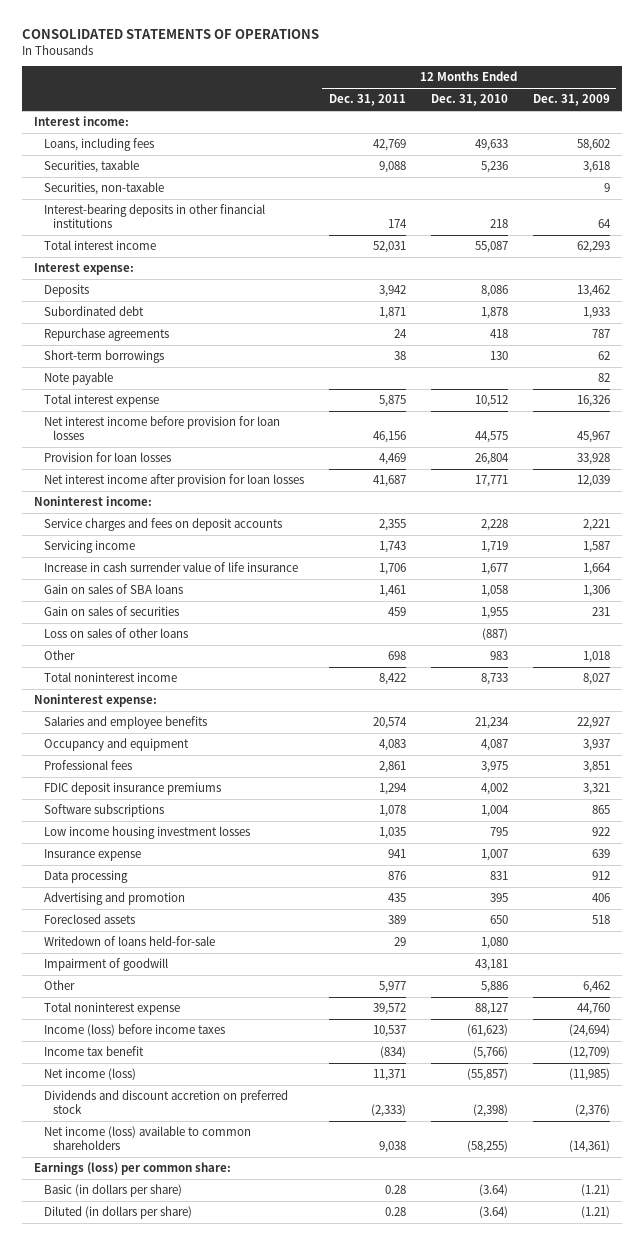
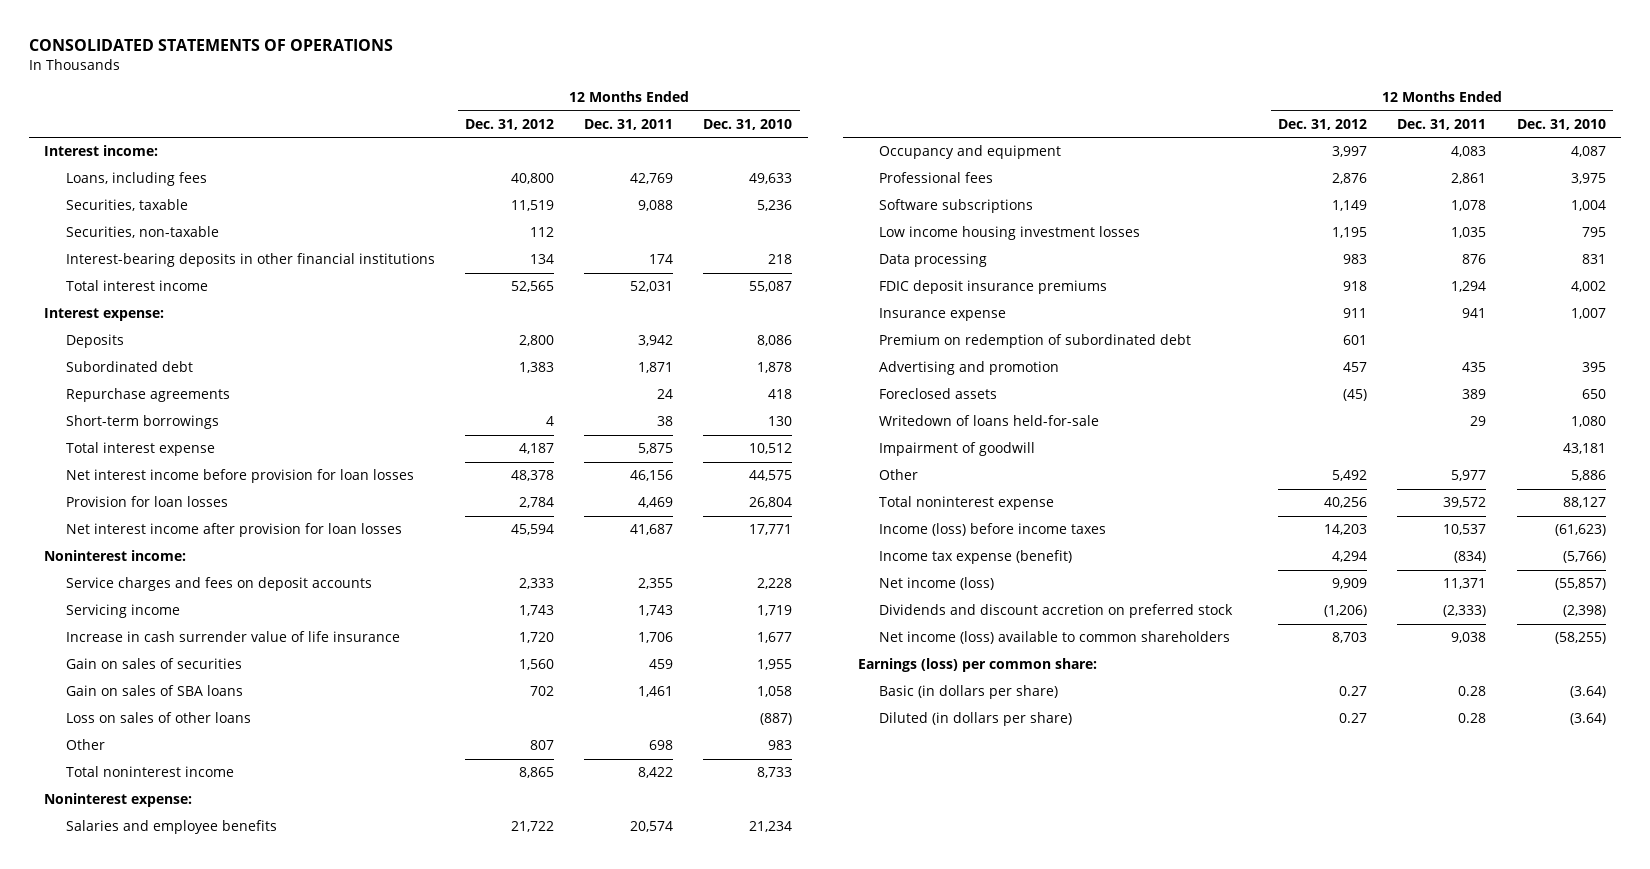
[532,94,610,107] Dec. 31, 2009 -> none
none -> [465,119,555,131] Dec. 31, 2012
[43,372,113,386] Note payable -> none
[43,584,183,595] Gain on sales of SBA loans -> [65,685,243,697] Gain on sales of SBA loans
[43,782,221,796] FDIC deposit insurance premiums -> [879,280,1108,295] FDIC deposit insurance premiums
[43,849,141,862] Insurance expense -> [879,308,1007,322] Insurance expense
none -> [879,334,1192,349] Premium on redemption of subordinated debt
[43,1046,144,1057] Income tax benefit -> [879,550,1073,565] Income tax expense (benefit)

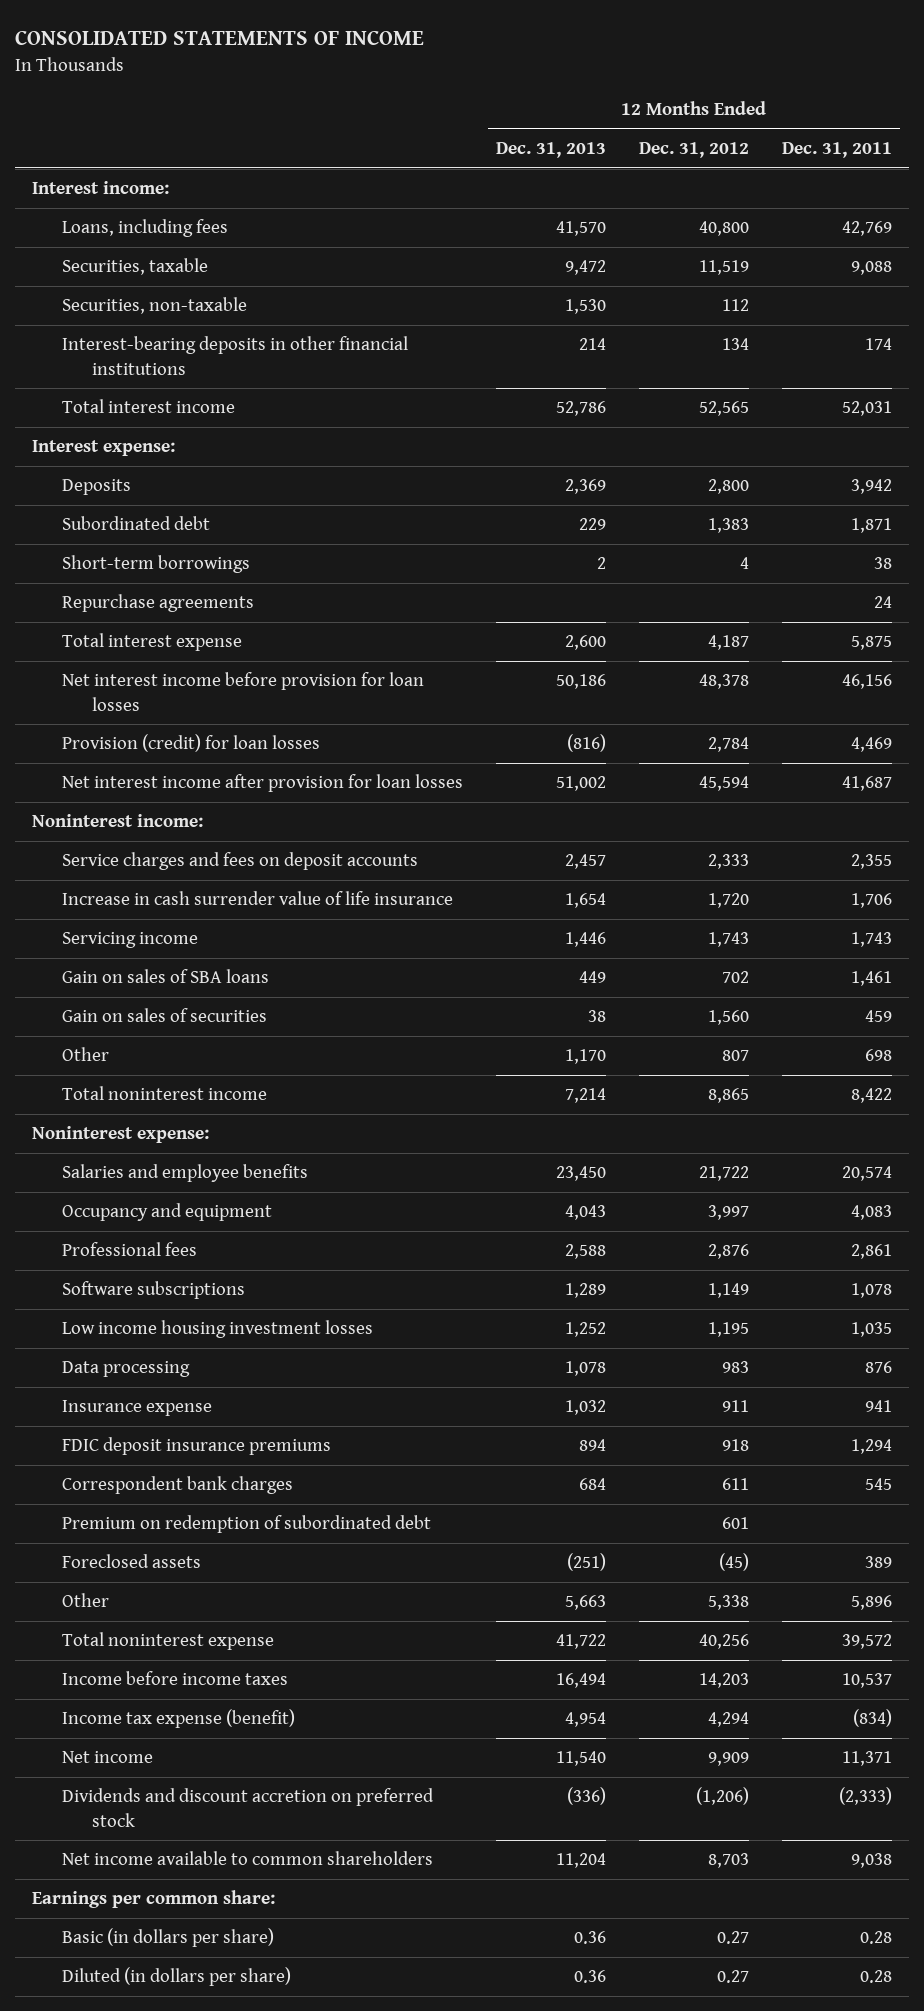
[29,39,394,52] CONSOLIDATED STATEMENTS OF OPERATIONS -> [15,29,425,45] CONSOLIDATED STATEMENTS OF INCOME
[703,119,793,131] Dec. 31, 2010 -> none
none -> [496,141,607,158] Dec. 31, 2013
[65,388,230,403] Repurchase agreements -> [61,594,254,613] Repurchase agreements
[65,496,228,508] Provision for loan losses -> [61,734,320,753] Provision (credit) for loan losses
[65,604,180,619] Servicing income -> [61,932,198,949] Servicing income
[65,712,251,724] Loss on sales of other loans -> none
[65,658,242,670] Gain on sales of securities -> [61,1008,267,1023] Gain on sales of securities
[879,280,1108,295] FDIC deposit insurance premiums -> [61,1437,331,1456] FDIC deposit insurance premiums
none -> [61,1476,293,1495] Correspondent bank charges
[879,361,1060,376] Advertising and promotion -> none
[879,415,1100,427] Writedown of loans held-for-sale -> none
[879,442,1036,457] Impairment of goodwill -> none
[1332,470,1368,482] 5,492 -> [708,1595,750,1611] 5,338
[1451,470,1487,482] 5,977 -> [851,1595,893,1611] 5,896
[879,523,1107,537] Income (loss) before income taxes -> [61,1671,288,1686] Income before income taxes
[879,577,995,591] Net income (loss) -> [61,1751,153,1764] Net income
[879,631,1231,645] Net income (loss) available to common shareholders -> [61,1851,433,1866] Net income available to common shareholders
[857,658,1097,673] Earnings (loss) per common share: -> [31,1890,275,1909] Earnings per common share:

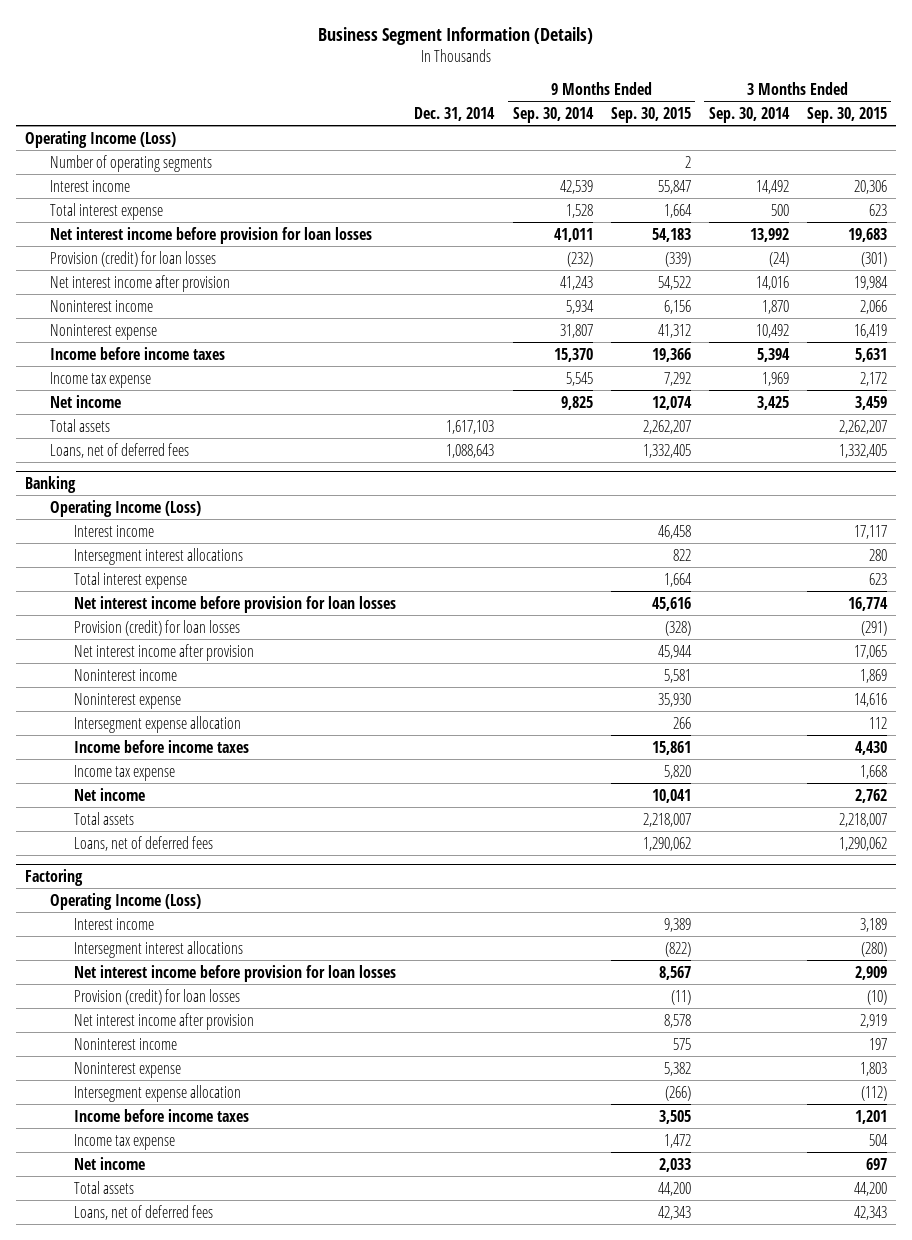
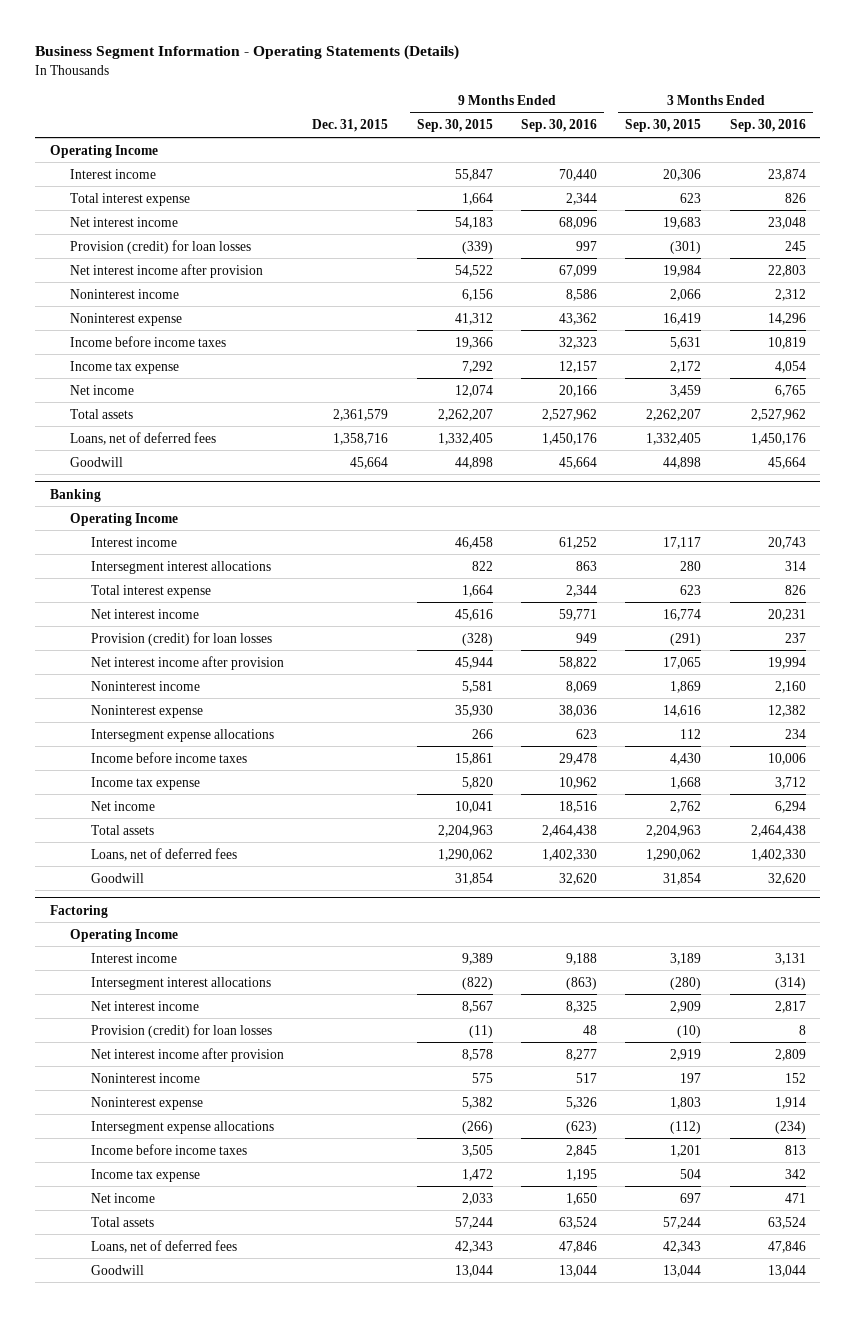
[318,26,594,45] Business Segment Information (Details) -> [35,45,460,61] Business Segment Information - Operating Statements (Details)
[414,106,496,121] Dec. 31, 2014 -> none
[512,106,594,123] Sep. 30, 2014 -> none
[708,106,790,123] Sep. 30, 2014 -> none
none -> [312,119,389,133] Dec. 31, 2015
none -> [520,119,597,133] Sep. 30, 2016
none -> [729,119,806,133] Sep. 30, 2016
[49,154,212,172] Number of operating segments -> none
[25,130,177,148] Operating Income (Loss) -> [49,144,158,158] Operating Income
[49,226,372,244] Net interest income before provision for loan losses -> [70,216,179,227] Net interest income
none -> [70,456,124,467] Goodwill
[49,499,201,517] Operating Income (Loss) -> [70,512,179,526] Operating Income
[74,595,397,613] Net interest income before provision for loan losses -> [90,608,199,619] Net interest income
[74,715,242,733] Intersegment expense allocation -> [90,728,274,742] Intersegment expense allocations
[642,812,691,827] 2,218,007 -> [437,824,493,837] 2,204,963
[838,812,887,827] 2,218,007 -> [646,824,702,837] 2,204,963
none -> [90,872,144,883] Goodwill
[49,892,201,910] Operating Income (Loss) -> [70,928,179,942] Operating Income
[74,964,397,982] Net interest income before provision for loan losses -> [90,1000,199,1011] Net interest income
[74,1084,242,1102] Intersegment expense allocation -> [90,1120,274,1134] Intersegment expense allocations
[657,1181,691,1196] 44,200 -> [454,1216,493,1229] 57,244
[853,1181,887,1196] 44,200 -> [663,1216,702,1229] 57,244
none -> [90,1264,144,1275] Goodwill

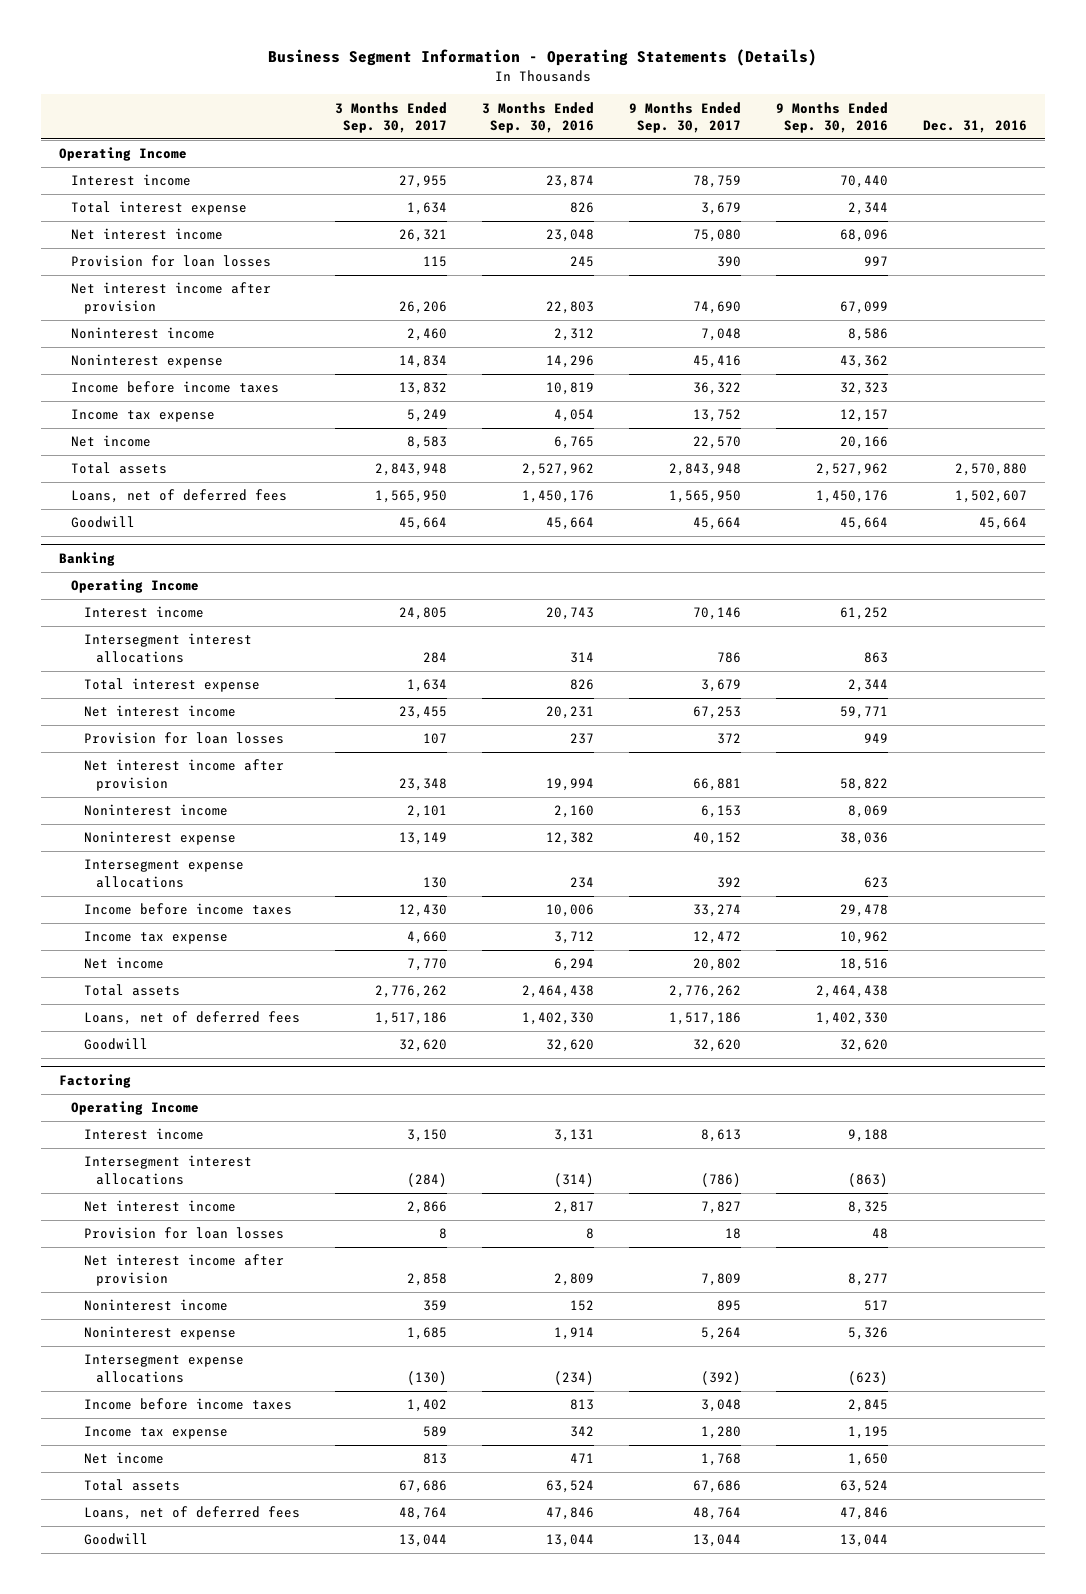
[312,119,389,133] Dec. 31, 2015 -> none
[416,119,493,133] Sep. 30, 2015 -> none
[625,119,702,133] Sep. 30, 2015 -> none
none -> [334,101,447,133] 3 Months Ended Sep. 30, 2017
none -> [629,101,742,133] 9 Months Ended Sep. 30, 2017
none -> [923,119,1028,133] Dec. 31, 2016
[70,239,252,254] Provision (credit) for loan losses -> [71,255,272,268] Provision for loan losses
[90,631,272,646] Provision (credit) for loan losses -> [83,732,284,745] Provision for loan losses
[90,1023,272,1038] Provision (credit) for loan losses -> [83,1227,284,1240] Provision for loan losses

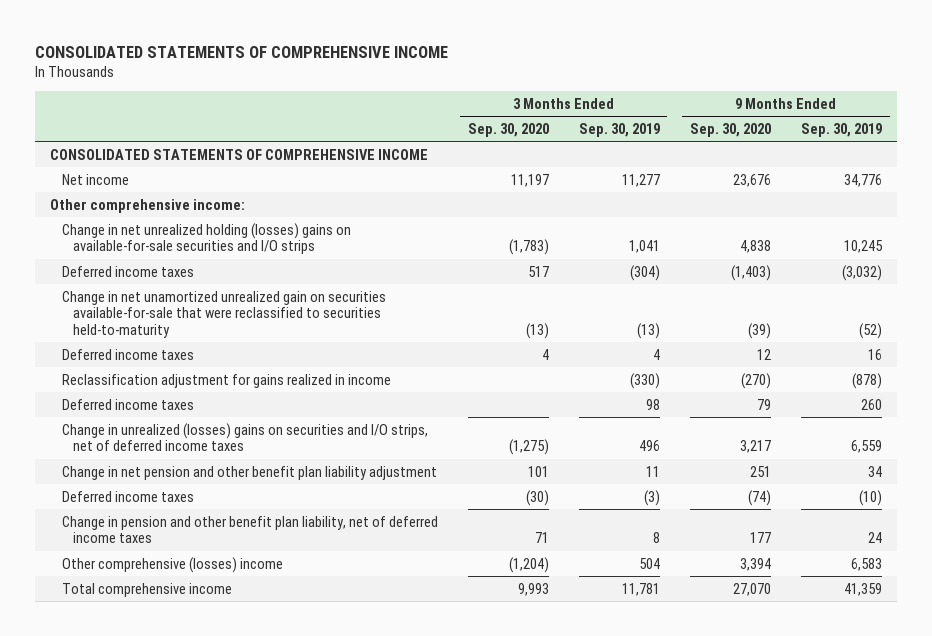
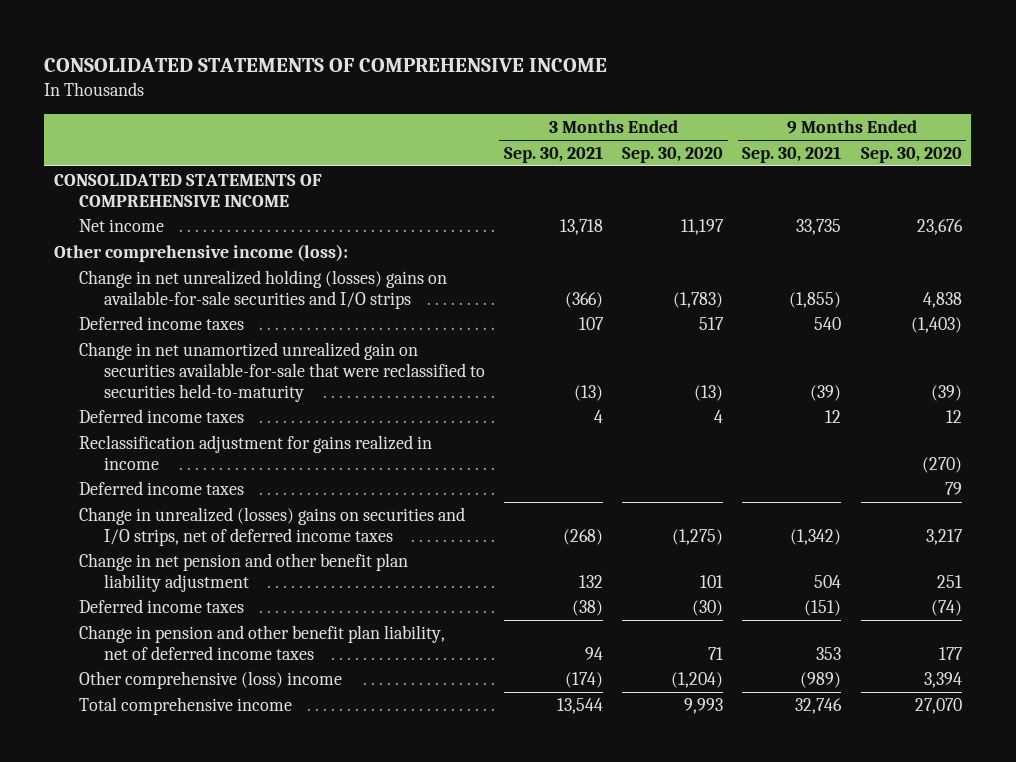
[578,122,660,137] Sep. 30, 2019 -> none
[801,122,883,137] Sep. 30, 2019 -> none
none -> [504,145,604,163] Sep. 30, 2021
none -> [742,145,842,163] Sep. 30, 2021
[50,198,246,213] Other comprehensive income: -> [53,243,348,262] Other comprehensive income (loss):
[61,556,283,573] Other comprehensive (losses) income -> [78,670,342,689] Other comprehensive (loss) income

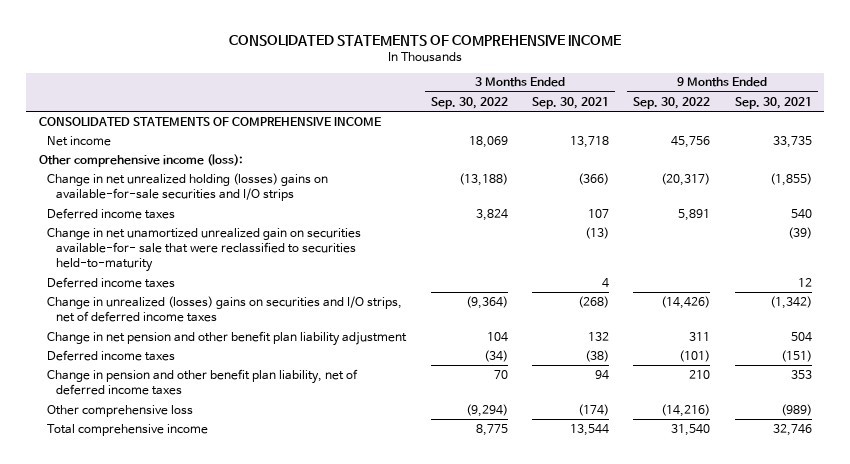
[622,146,724,163] Sep. 30, 2020 -> none
[860,146,962,163] Sep. 30, 2020 -> none
none -> [430,96,508,109] Sep. 30, 2022
none -> [633,96,711,109] Sep. 30, 2022
[78,341,485,402] Change in net unamortized unrealized gain on securities available-for-sale that were reclassified to securities held-to-maturity -> [47,227,362,273] Change in net unamortized unrealized gain on securities available-for- sale that were reclassified to securities held-to-maturity
[78,434,432,470] Reclassification adjustment for gains realized in income -> none
[78,480,244,495] Deferred income taxes -> none
[78,670,342,689] Other comprehensive (loss) income -> [47,404,194,417] Other comprehensive loss

